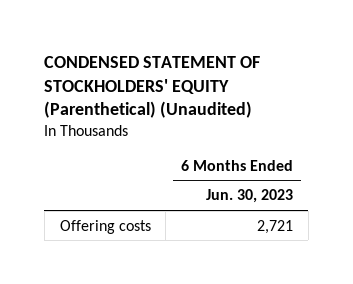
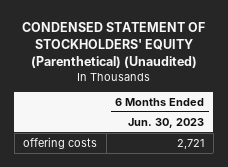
[59,219,151,234] Offering costs -> [23,137,98,150] offering costs

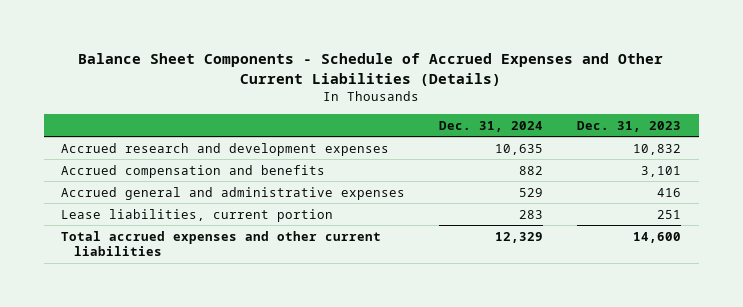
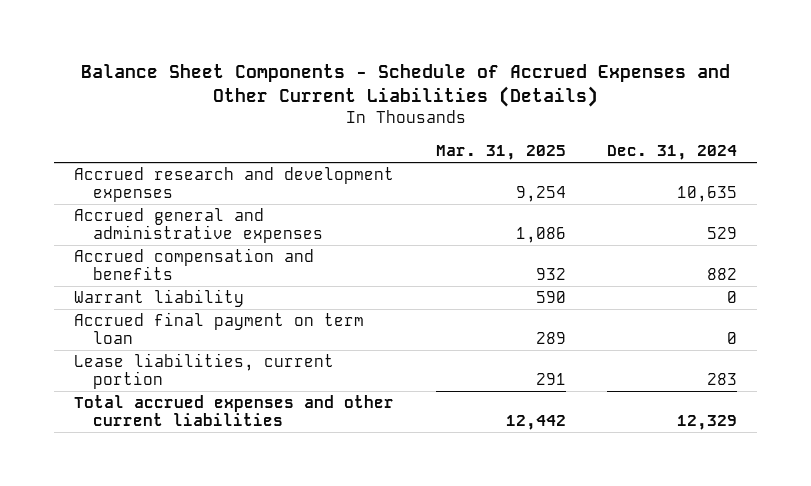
[577,120,682,132] Dec. 31, 2023 -> none
none -> [435,144,566,160] Mar. 31, 2025
[61,164,326,178] Accrued compensation and benefits -> [74,247,315,281] Accrued compensation and benefits
none -> [74,288,245,307] Warrant liability
none -> [74,311,365,345] Accrued final payment on term loan

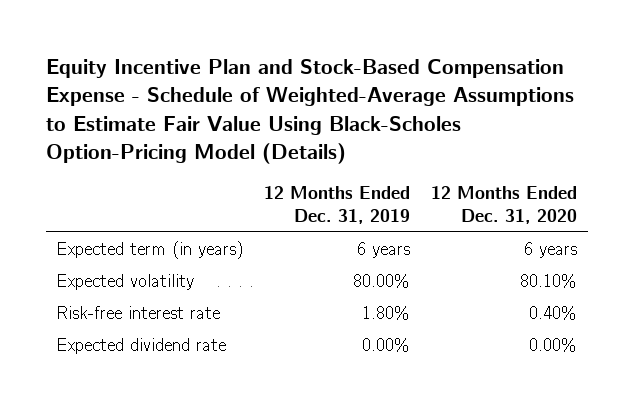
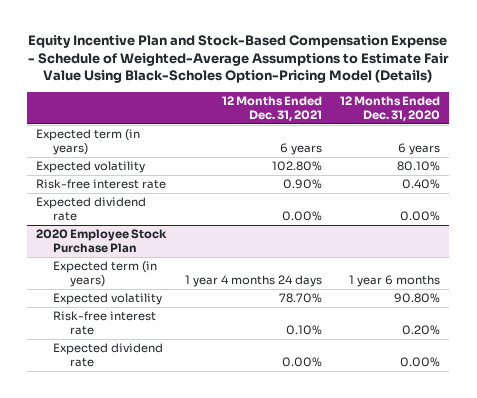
[264,186,411,225] 12 Months Ended Dec. 31, 2019 -> none
none -> [221,96,322,121] 12 Months Ended Dec. 31, 2021
none -> [36,229,168,254] 2020 Employee Stock Purchase Plan
none -> [52,261,157,288] Expected term (in years)
none -> [52,293,162,306] Expected volatility
none -> [52,311,156,336] Risk-free interest rate
none -> [52,343,163,368] Expected dividend rate

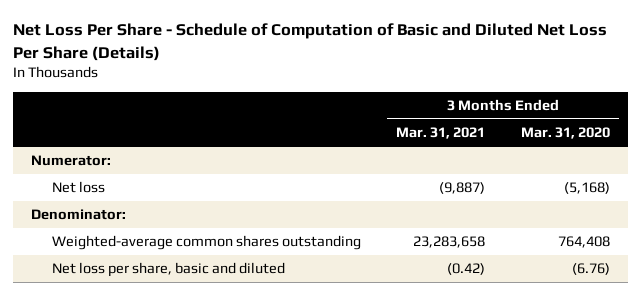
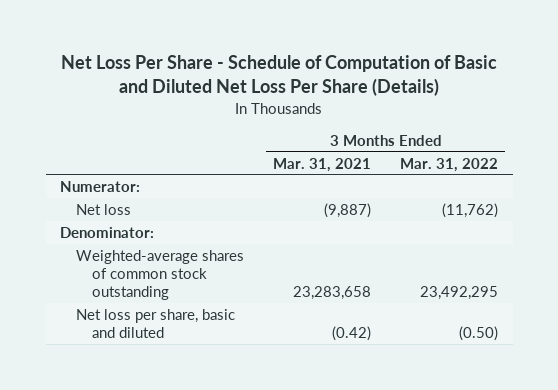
[520,127,610,140] Mar. 31, 2020 -> none
none -> [400,157,499,172] Mar. 31, 2022
[51,235,361,251] Weighted-average common shares outstanding -> [76,249,245,301] Weighted-average shares of common stock outstanding

